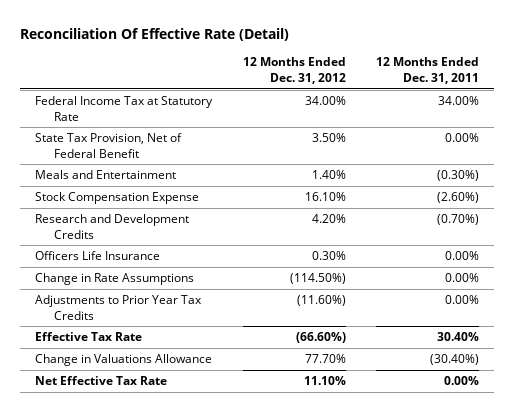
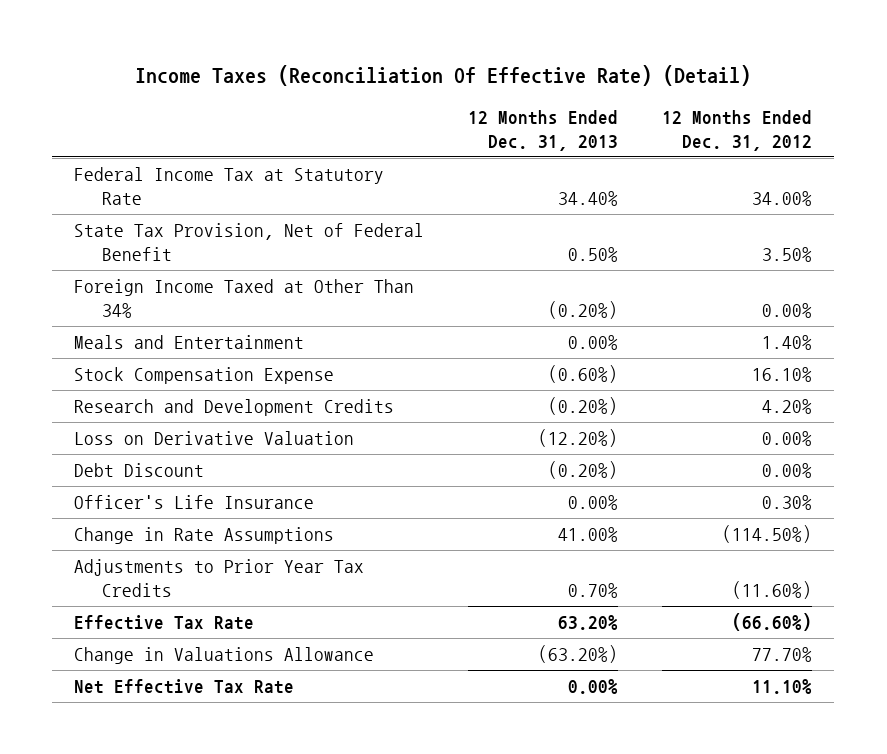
[20,28,290,42] Reconciliation Of Effective Rate (Detail) -> [135,65,752,87] Income Taxes (Reconciliation Of Effective Rate) (Detail)
[376,57,480,85] 12 Months Ended Dec. 31, 2011 -> none
none -> [468,110,619,152] 12 Months Ended Dec. 31, 2013
none -> [74,278,415,319] Foreign Income Taxed at Other Than 34%
none -> [74,430,355,445] Loss on Derivative Valuation
none -> [74,462,205,477] Debt Discount
[35,251,161,261] Officers Life Insurance -> [74,494,315,509] Officer's Life Insurance

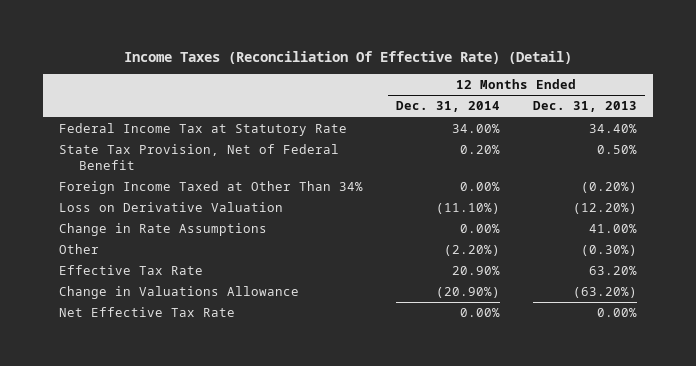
[662,110,813,152] 12 Months Ended Dec. 31, 2012 -> none
none -> [396,101,501,113] Dec. 31, 2014
[74,334,305,349] Meals and Entertainment -> none
[74,366,335,384] Stock Compensation Expense -> none
[74,398,395,416] Research and Development Credits -> none
[74,462,205,477] Debt Discount -> none
[74,494,315,509] Officer's Life Insurance -> none
[74,558,365,598] Adjustments to Prior Year Tax Credits -> none
none -> [59,244,100,255] Other

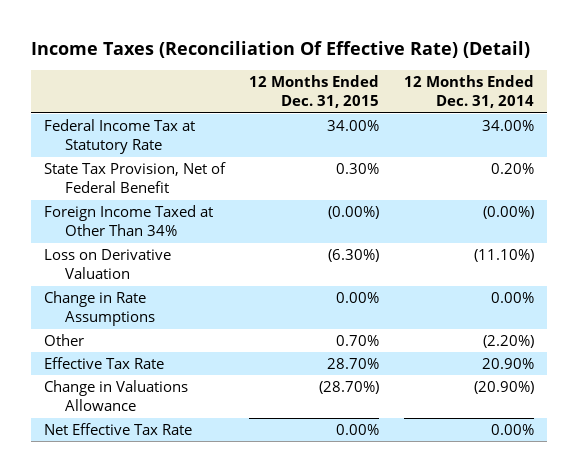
[532,101,637,113] Dec. 31, 2013 -> none
none -> [249,75,380,109] 12 Months Ended Dec. 31, 2015
[460,182,501,192] 0.00% -> [483,206,535,220] (0.00%)

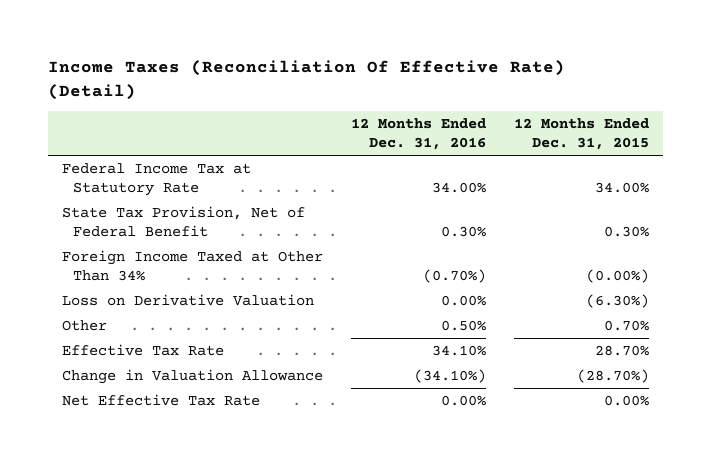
[404,75,535,109] 12 Months Ended Dec. 31, 2014 -> none
none -> [350,118,486,151] 12 Months Ended Dec. 31, 2016
[43,291,155,327] Change in Rate Assumptions -> none
[43,380,188,412] Change in Valuations Allowance -> [62,369,324,385] Change in Valuation Allowance

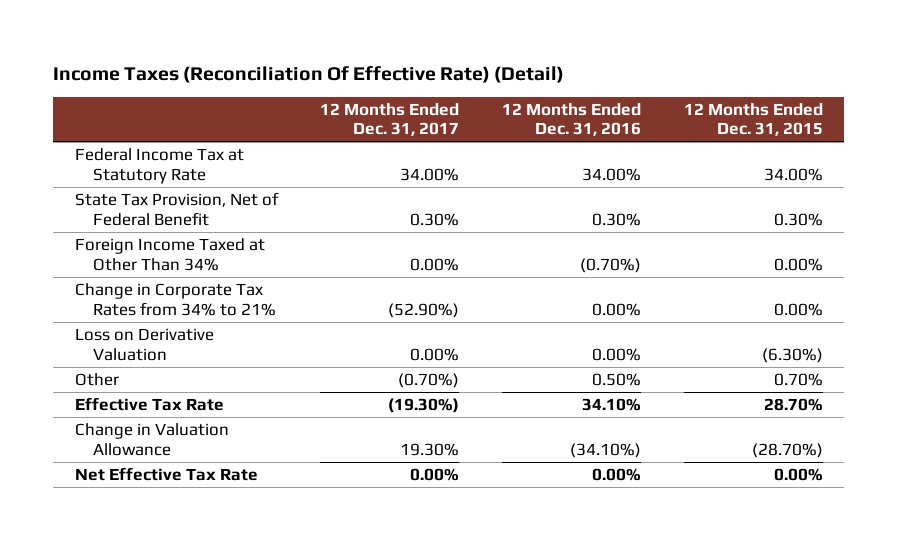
none -> [320,102,460,137] 12 Months Ended Dec. 31, 2017
[585,269,649,284] (0.00%) -> [773,257,823,271] 0.00%
none -> [74,282,276,316] Change in Corporate Tax Rates from 34% to 21%

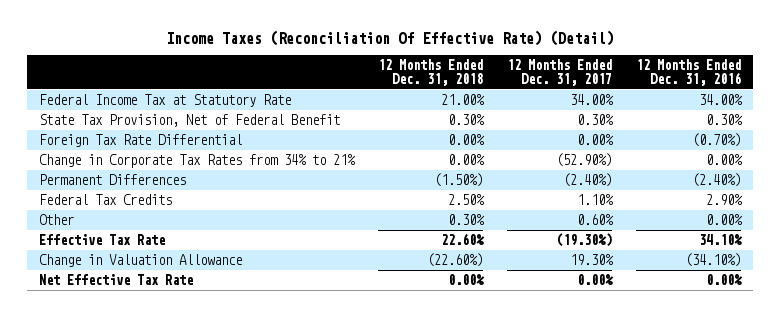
[683,102,823,137] 12 Months Ended Dec. 31, 2015 -> none
none -> [377,59,483,86] 12 Months Ended Dec. 31, 2018
[74,237,265,271] Foreign Income Taxed at Other Than 34% -> [38,133,242,147] Foreign Tax Rate Differential
[74,327,214,361] Loss on Derivative Valuation -> none
none -> [38,173,186,185] Permanent Differences
none -> [38,193,172,205] Federal Tax Credits
[398,372,460,388] (0.70%) -> [576,213,614,225] 0.60%
[592,372,642,386] 0.50% -> [705,213,743,225] 0.00%

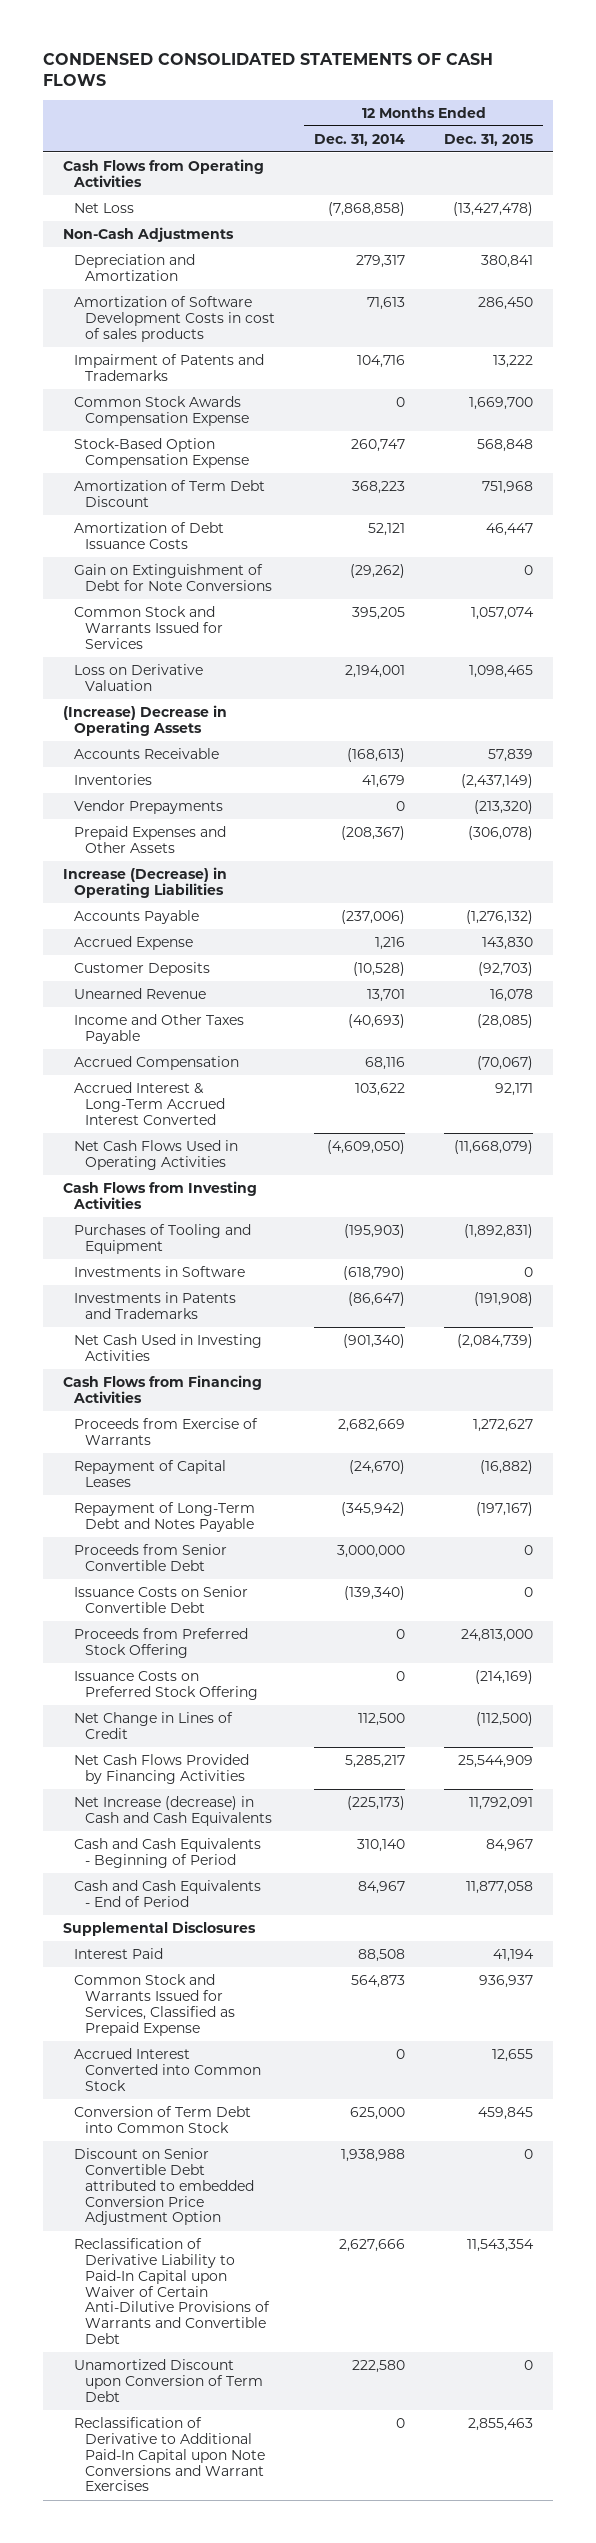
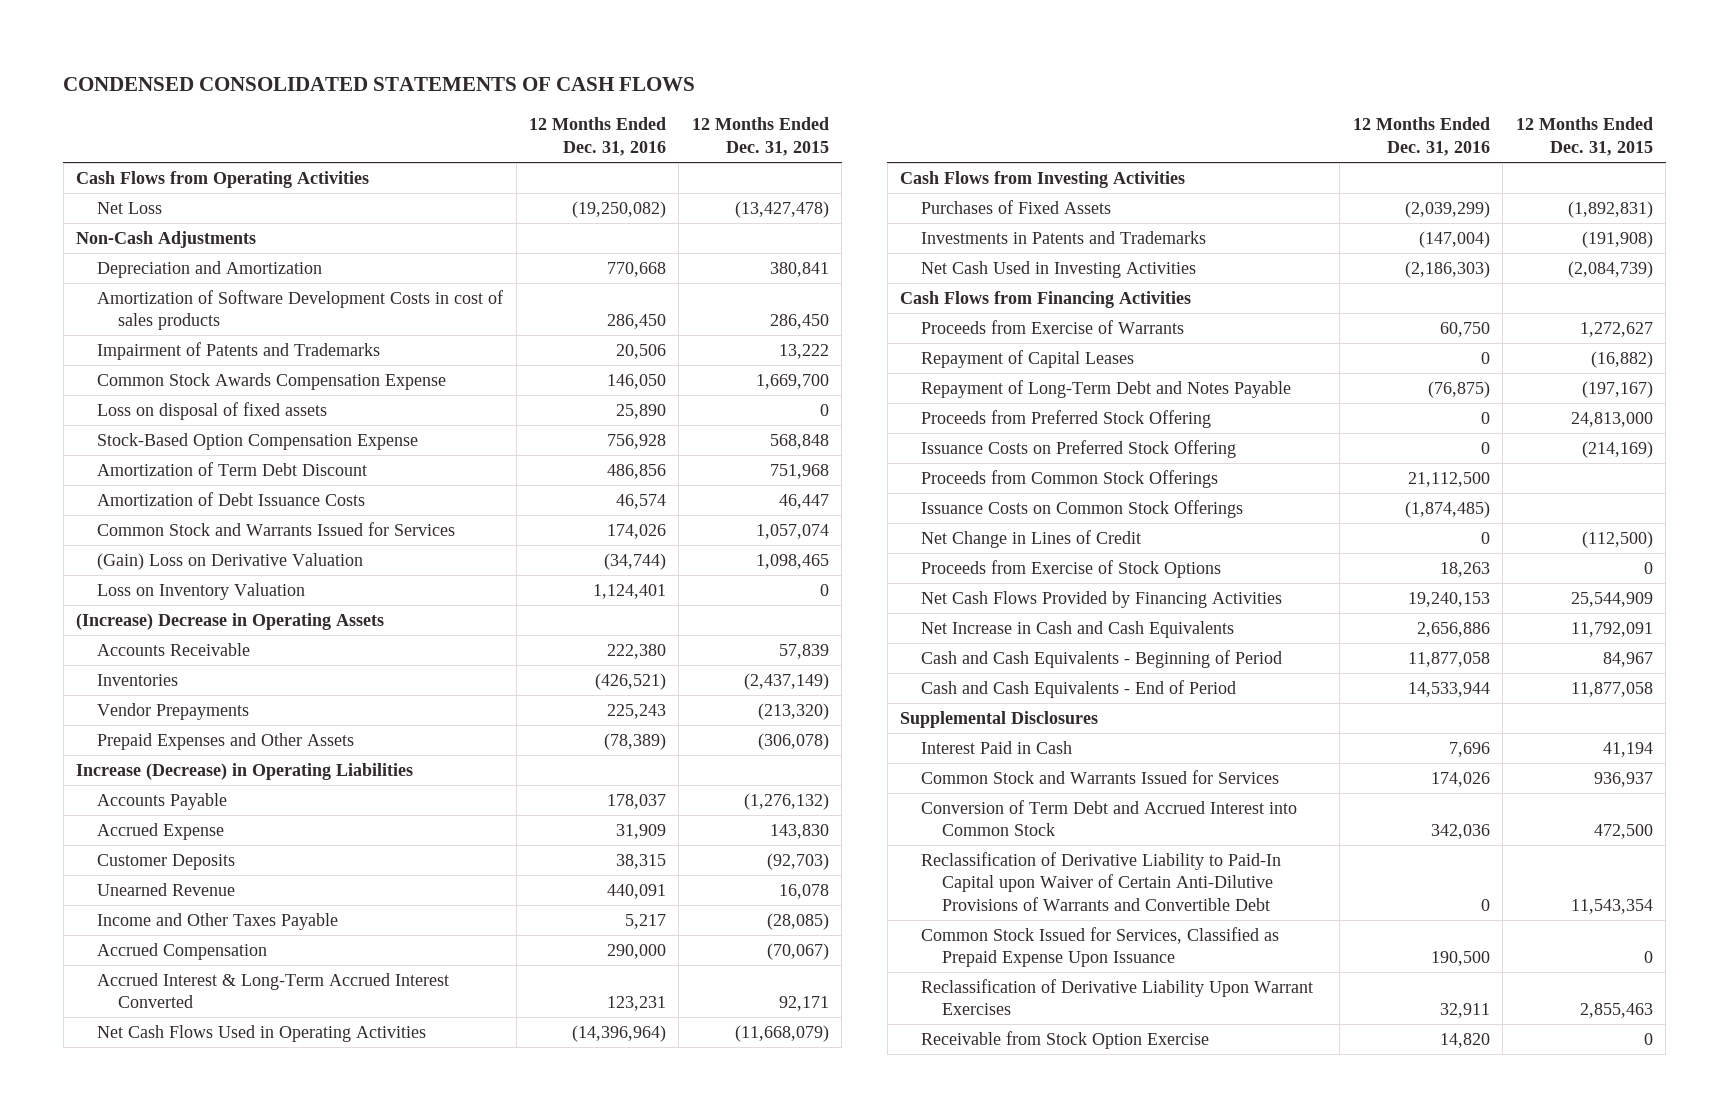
[314,133,406,146] Dec. 31, 2014 -> none
none -> [528,117,666,157] 12 Months Ended Dec. 31, 2016
none -> [97,401,328,420] Loss on disposal of fixed assets
[73,563,273,591] Gain on Extinguishment of Debt for Note Conversions -> none
[73,663,203,691] Loss on Derivative Valuation -> [97,552,364,570] (Gain) Loss on Derivative Valuation
none -> [97,582,306,600] Loss on Inventory Valuation
[73,1265,245,1277] Investments in Software -> none
[73,1223,251,1254] Purchases of Tooling and Equipment -> [920,199,1111,214] Purchases of Fixed Assets
[73,1543,227,1571] Proceeds from Senior Convertible Debt -> none
[73,1585,248,1613] Issuance Costs on Senior Convertible Debt -> none
none -> [920,469,1218,488] Proceeds from Common Stock Offerings
none -> [920,499,1243,518] Issuance Costs on Common Stock Offerings
none -> [920,559,1221,578] Proceeds from Exercise of Stock Options
[73,1795,273,1826] Net Increase (decrease) in Cash and Cash Equivalents -> [920,620,1234,638] Net Increase in Cash and Cash Equivalents
[73,2047,262,2091] Accrued Interest Converted into Common Stock -> none
[73,2147,255,2226] Discount on Senior Convertible Debt attributed to embedded Conversion Price Adjustment Option -> none
[73,1947,163,1959] Interest Paid -> [920,740,1072,754] Interest Paid in Cash
[73,1973,236,2036] Common Stock and Warrants Issued for Services, Classified as Prepaid Expense -> [920,769,1279,784] Common Stock and Warrants Issued for Services
[73,2105,251,2133] Conversion of Term Debt into Common Stock -> [920,799,1297,837] Conversion of Term Debt and Accrued Interest into Common Stock
[478,2106,534,2120] 459,845 -> [1593,824,1653,840] 472,500
[73,2358,264,2402] Unamortized Discount upon Conversion of Term Debt -> none
none -> [920,926,1279,968] Common Stock Issued for Services, Classified as Prepaid Expense Upon Issuance
[73,2416,266,2492] Reclassification of Derivative to Additional Paid-In Capital upon Note Conversions and Warrant Exercises -> [920,978,1313,1016] Reclassification of Derivative Liability Upon Warrant Exercises
none -> [920,1030,1209,1049] Receivable from Stock Option Exercise

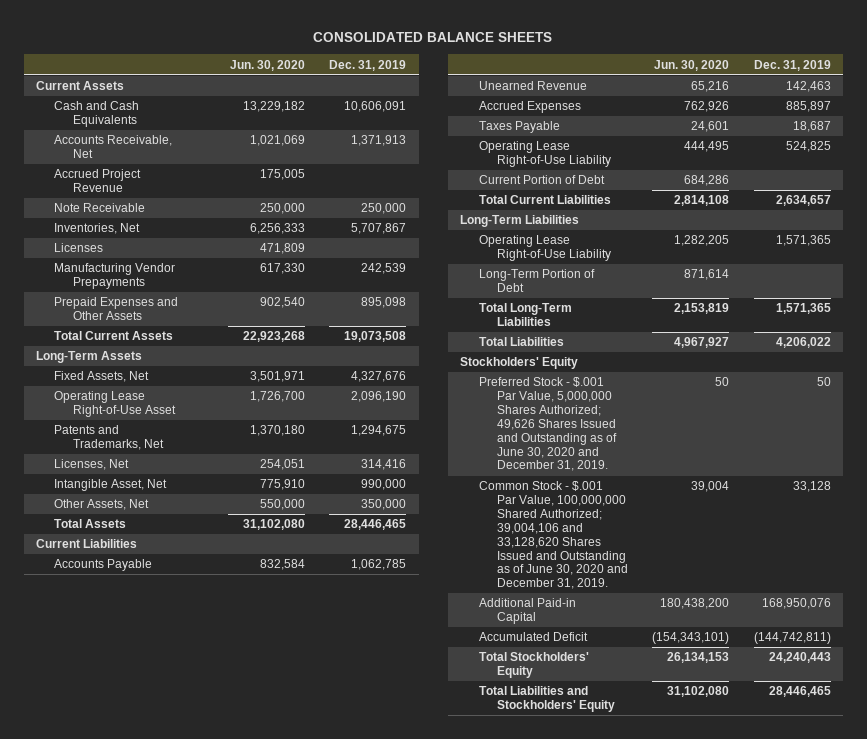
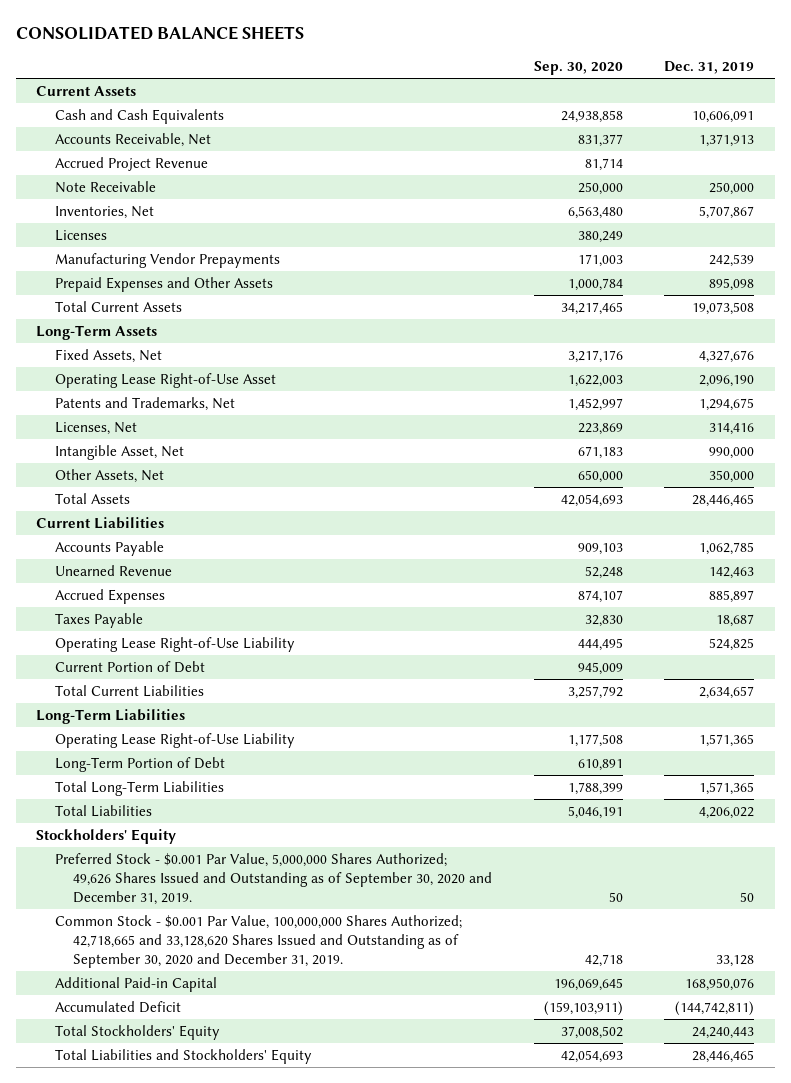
[230,59,306,71] Jun. 30, 2020 -> none
none -> [533,61,623,76] Sep. 30, 2020
[478,377,618,472] Preferred Stock - $.001 Par Value, 5,000,000 Shares Authorized; 49,626 Shares Issued and Outstanding as of June 30, 2020 and December 31, 2019. -> [54,852,493,905] Preferred Stock - $0.001 Par Value, 5,000,000 Shares Authorized; 49,626 Shares Issued and Outstanding as of September 30, 2020 and December 31, 2019.
[478,481,629,590] Common Stock - $.001 Par Value, 100,000,000 Shared Authorized; 39,004,106 and 33,128,620 Shares Issued and Outstanding as of June 30, 2020 and December 31, 2019. -> [54,914,462,968] Common Stock - $0.001 Par Value, 100,000,000 Shares Authorized; 42,718,665 and 33,128,620 Shares Issued and Outstanding as of September 30, 2020 and December 31, 2019.

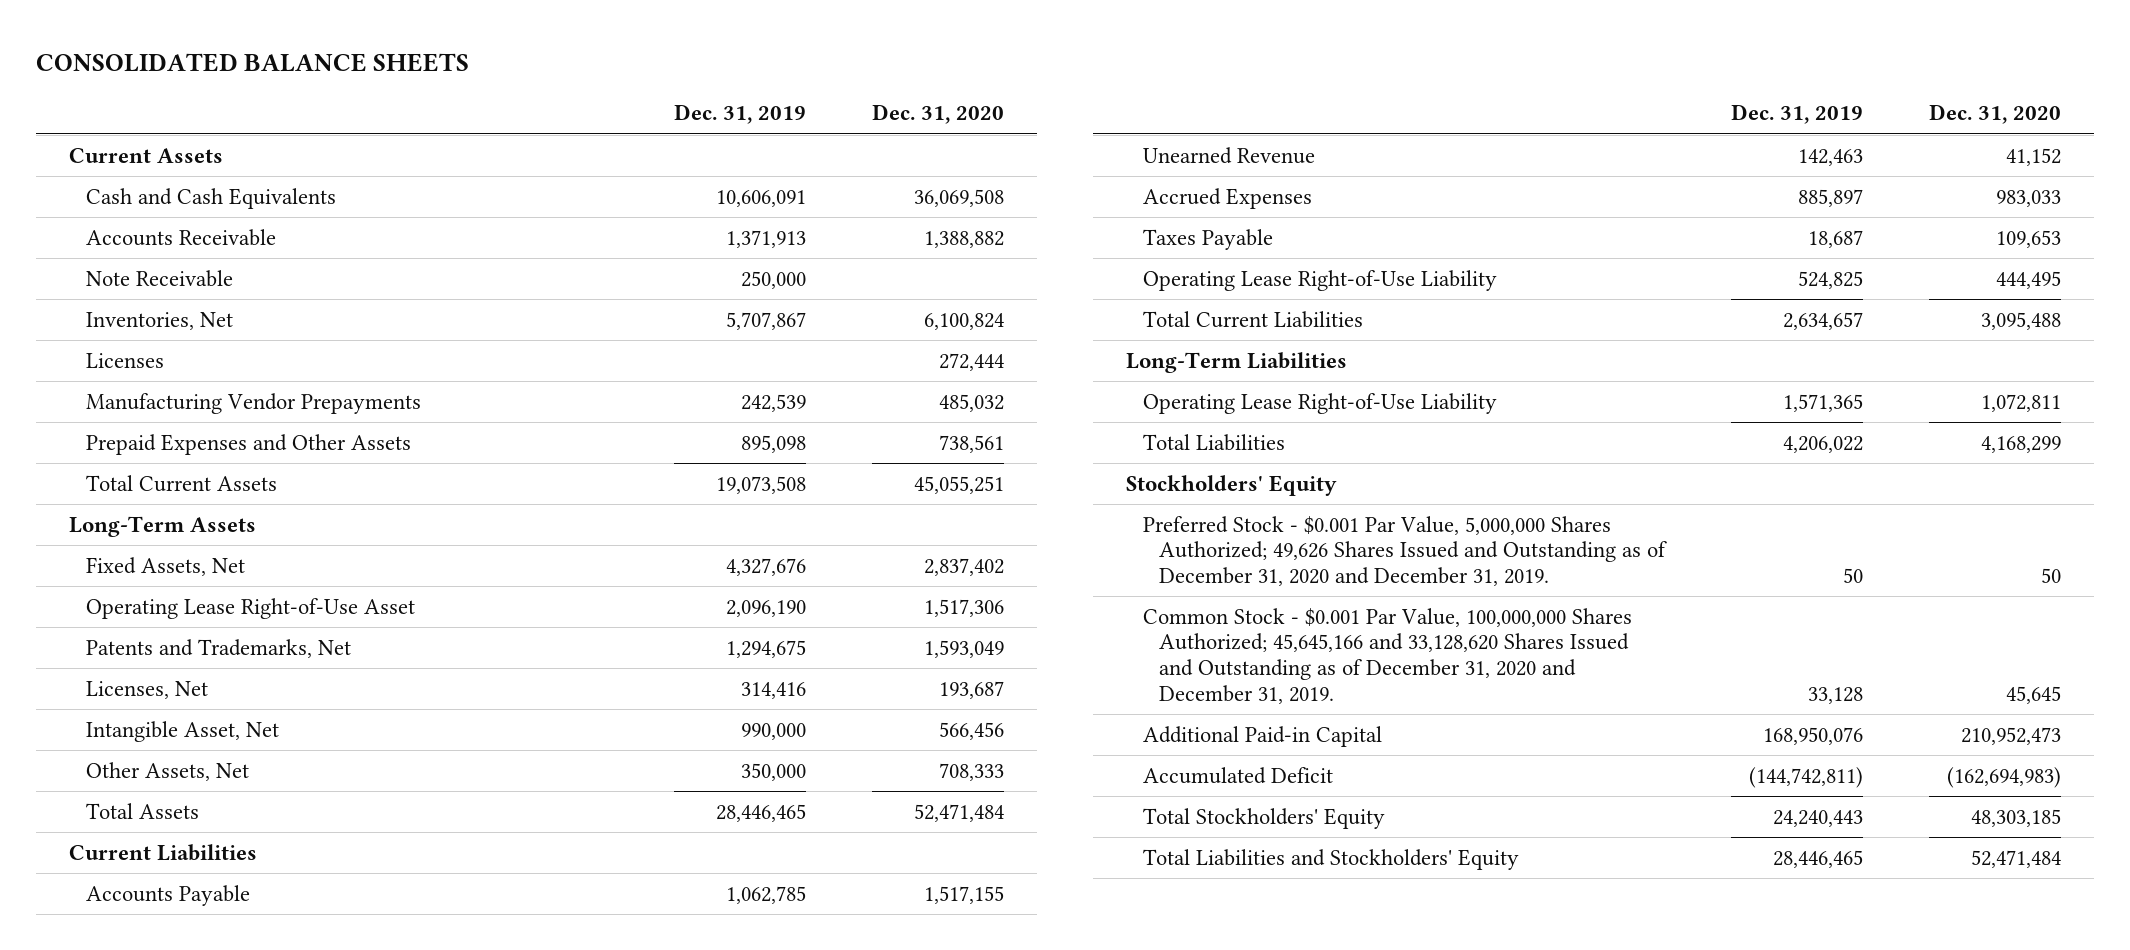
[533,61,623,76] Sep. 30, 2020 -> none
none -> [872,104,1005,125] Dec. 31, 2020
[54,156,208,171] Accrued Project Revenue -> none
[54,132,211,147] Accounts Receivable, Net -> [85,228,276,246] Accounts Receivable
[54,660,205,673] Current Portion of Debt -> none
[54,756,225,772] Long-Term Portion of Debt -> none
[54,780,224,796] Total Long-Term Liabilities -> none
[54,852,493,905] Preferred Stock - $0.001 Par Value, 5,000,000 Shares Authorized; 49,626 Shares Issued and Outstanding as of September 30, 2020 and December 31, 2019. -> [1142,515,1668,587] Preferred Stock - $0.001 Par Value, 5,000,000 Shares Authorized; 49,626 Shares Issued and Outstanding as of December 31, 2020 and December 31, 2019.
[54,914,462,968] Common Stock - $0.001 Par Value, 100,000,000 Shares Authorized; 42,718,665 and 33,128,620 Shares Issued and Outstanding as of September 30, 2020 and December 31, 2019. -> [1142,607,1632,705] Common Stock - $0.001 Par Value, 100,000,000 Shares Authorized; 45,645,166 and 33,128,620 Shares Issued and Outstanding as of December 31, 2020 and December 31, 2019.

